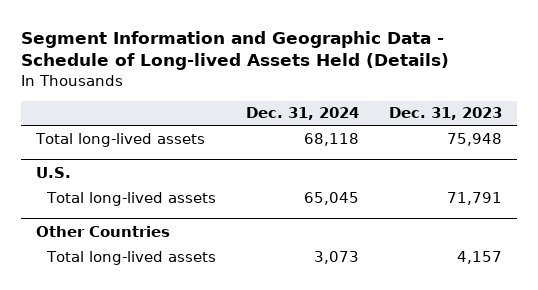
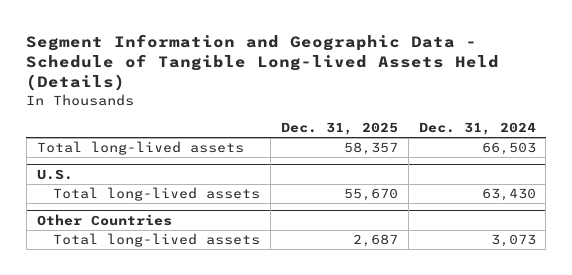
[21,30,450,71] Segment Information and Geographic Data - Schedule of Long-lived Assets Held (Details) -> [26,33,500,92] Segment Information and Geographic Data - Schedule of Tangible Long-lived Assets Held (Details)
[388,107,502,121] Dec. 31, 2023 -> none
none -> [280,122,398,136] Dec. 31, 2025
[303,132,359,146] 68,118 -> [481,142,536,156] 66,503
[303,191,359,205] 65,045 -> [481,188,536,202] 63,430

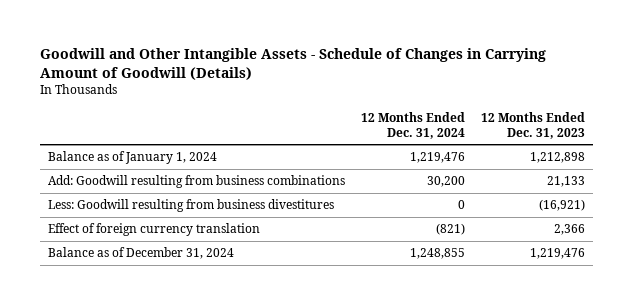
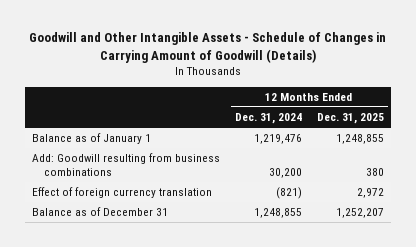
[480,112,585,139] 12 Months Ended Dec. 31, 2023 -> none
none -> [316,113,384,125] Dec. 31, 2025
[48,151,218,165] Balance as of January 1, 2024 -> [32,133,152,145] Balance as of January 1
[48,199,335,213] Less: Goodwill resulting from business divestitures -> none
[48,247,235,260] Balance as of December 31, 2024 -> [32,207,169,217] Balance as of December 31

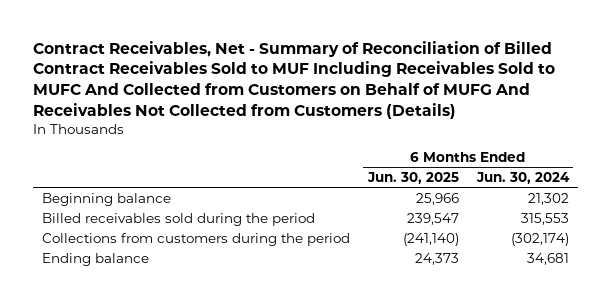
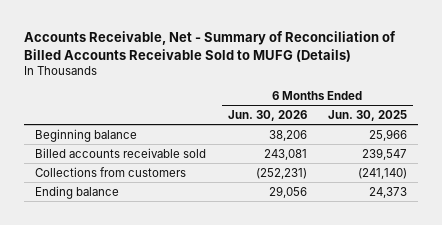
[32,40,555,119] Contract Receivables, Net - Summary of Reconciliation of Billed Contract Receivables Sold to MUF Including Receivables Sold to MUFC And Collected from Customers on Behalf of MUFG And Receivables Not Collected from Customers (Details) -> [24,31,397,62] Accounts Receivable, Net - Summary of Reconciliation of Billed Accounts Receivable Sold to MUFG (Details)
[475,171,570,184] Jun. 30, 2024 -> none
none -> [227,110,307,122] Jun. 30, 2026
[41,212,315,226] Billed receivables sold during the period -> [35,147,207,158] Billed accounts receivable sold
[41,232,350,246] Collections from customers during the period -> [35,166,187,177] Collections from customers

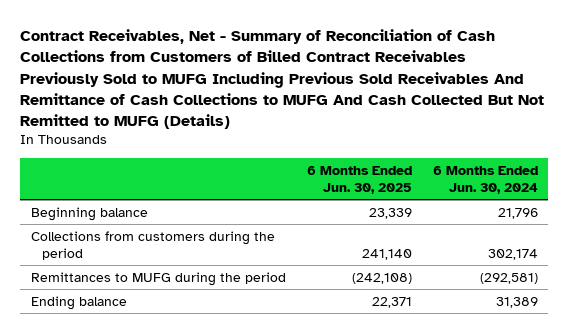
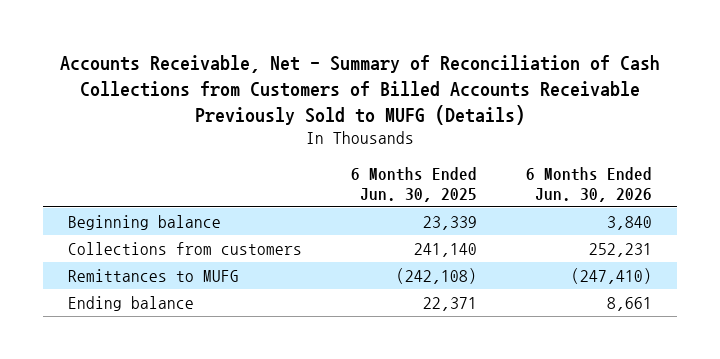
[20,29,545,130] Contract Receivables, Net - Summary of Reconciliation of Cash Collections from Customers of Billed Contract Receivables Previously Sold to MUFG Including Previous Sold Receivables And Remittance of Cash Collections to MUFG And Cash Collected But Not Remitted to MUFG (Details) -> [59,54,660,125] Accounts Receivable, Net - Summary of Reconciliation of Cash Collections from Customers of Billed Accounts Receivable Previously Sold to MUFG (Details)
[432,165,538,194] 6 Months Ended Jun. 30, 2024 -> none
none -> [526,167,653,202] 6 Months Ended Jun. 30, 2026
[30,230,275,260] Collections from customers during the period -> [67,242,302,256] Collections from customers
[30,271,286,286] Remittances to MUFG during the period -> [67,269,239,283] Remittances to MUFG

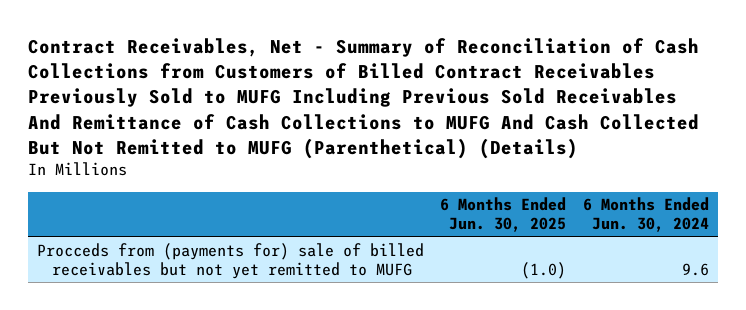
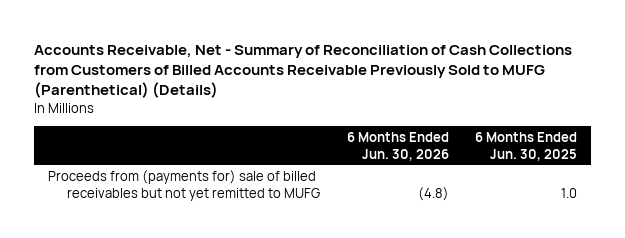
[28,38,700,159] Contract Receivables, Net - Summary of Reconciliation of Cash Collections from Customers of Billed Contract Receivables Previously Sold to MUFG Including Previous Sold Receivables And Remittance of Cash Collections to MUFG And Cash Collected But Not Remitted to MUFG (Parenthetical) (Details) -> [34,44,573,99] Accounts Receivable, Net - Summary of Reconciliation of Cash Collections from Customers of Billed Accounts Receivable Previously Sold to MUFG (Parenthetical) (Details)
[583,197,710,233] 6 Months Ended Jun. 30, 2024 -> none
none -> [346,131,449,161] 6 Months Ended Jun. 30, 2026
[36,242,424,279] Procceds from (payments for) sale of billed receivables but not yet remitted to MUFG -> [47,170,321,202] Proceeds from (payments for) sale of billed receivables but not yet remitted to MUFG
[521,261,567,279] (1.0) -> [561,188,578,199] 1.0

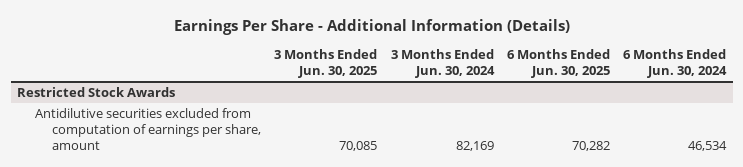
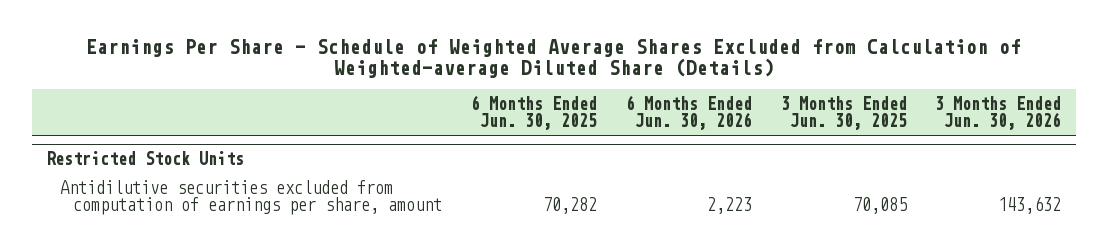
[173,19,570,36] Earnings Per Share - Additional Information (Details) -> [85,38,1021,79] Earnings Per Share - Schedule of Weighted Average Shares Excluded from Calculation of Weighted-average Diluted Share (Details)
[390,49,495,79] 3 Months Ended Jun. 30, 2024 -> none
[623,49,728,79] 6 Months Ended Jun. 30, 2024 -> none
none -> [625,94,752,131] 6 Months Ended Jun. 30, 2026
none -> [935,95,1062,131] 3 Months Ended Jun. 30, 2026
[17,87,176,98] Restricted Stock Awards -> [46,151,245,166] Restricted Stock Units

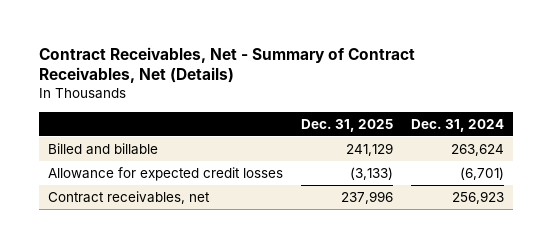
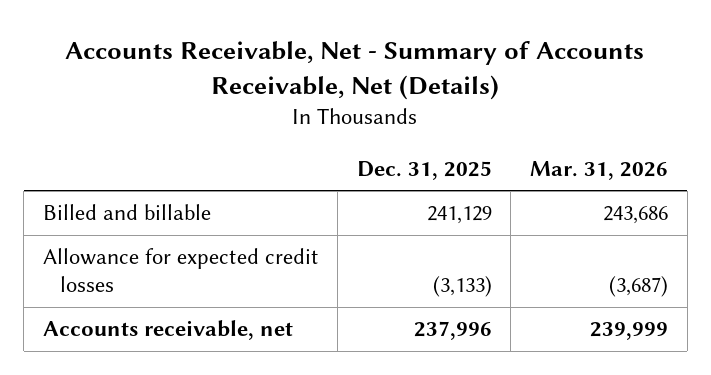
[39,46,416,84] Contract Receivables, Net - Summary of Contract Receivables, Net (Details) -> [65,40,645,100] Accounts Receivable, Net - Summary of Accounts Receivable, Net (Details)
[411,118,505,132] Dec. 31, 2024 -> none
none -> [529,160,668,180] Mar. 31, 2026
[48,190,211,204] Contract receivables, net -> [42,320,293,341] Accounts receivable, net

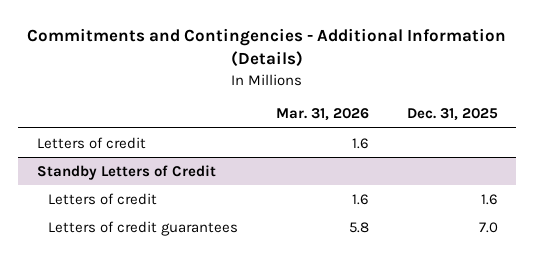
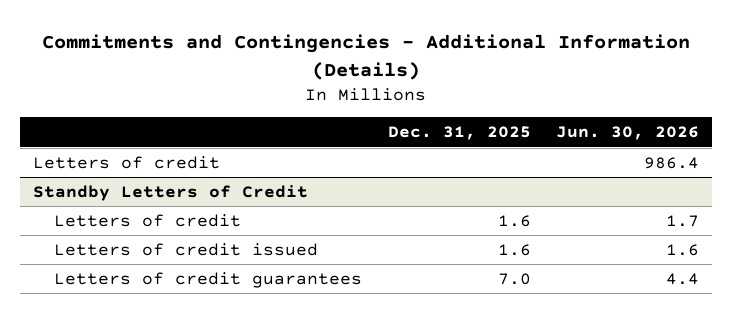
[275,108,369,122] Mar. 31, 2026 -> none
none -> [556,126,700,141] Jun. 30, 2026
none -> [53,242,318,256] Letters of credit issued

